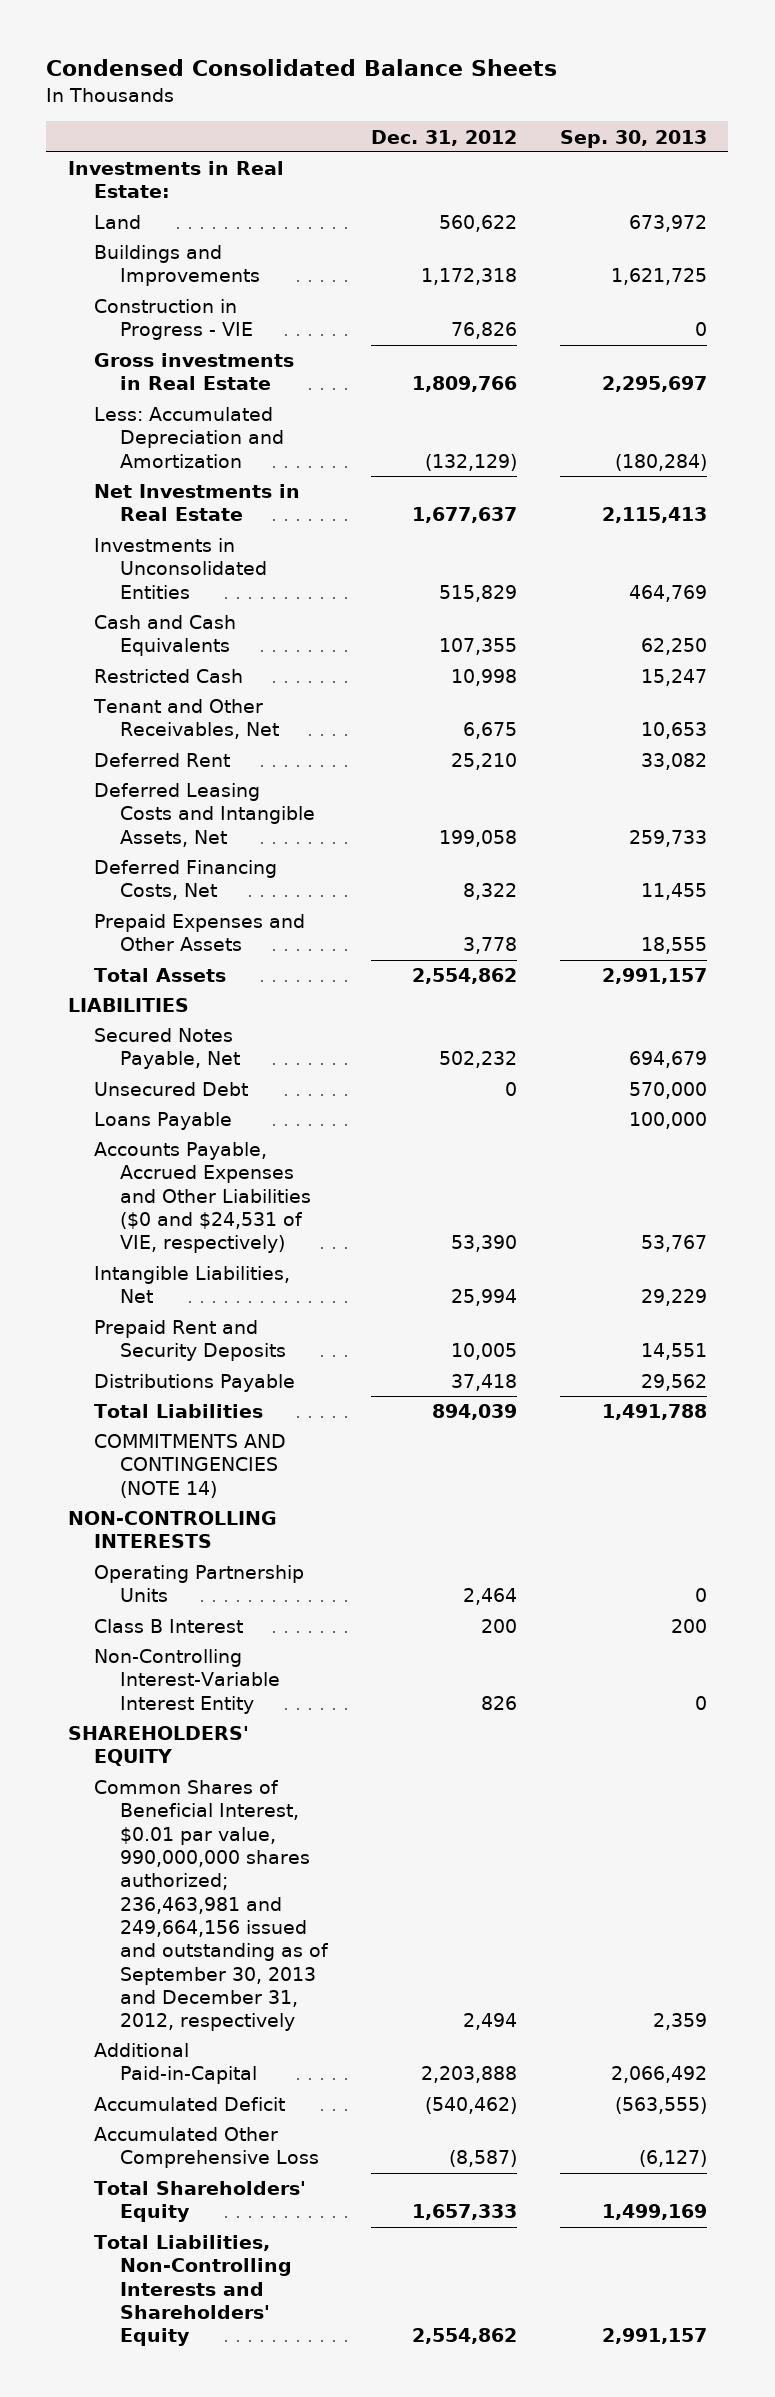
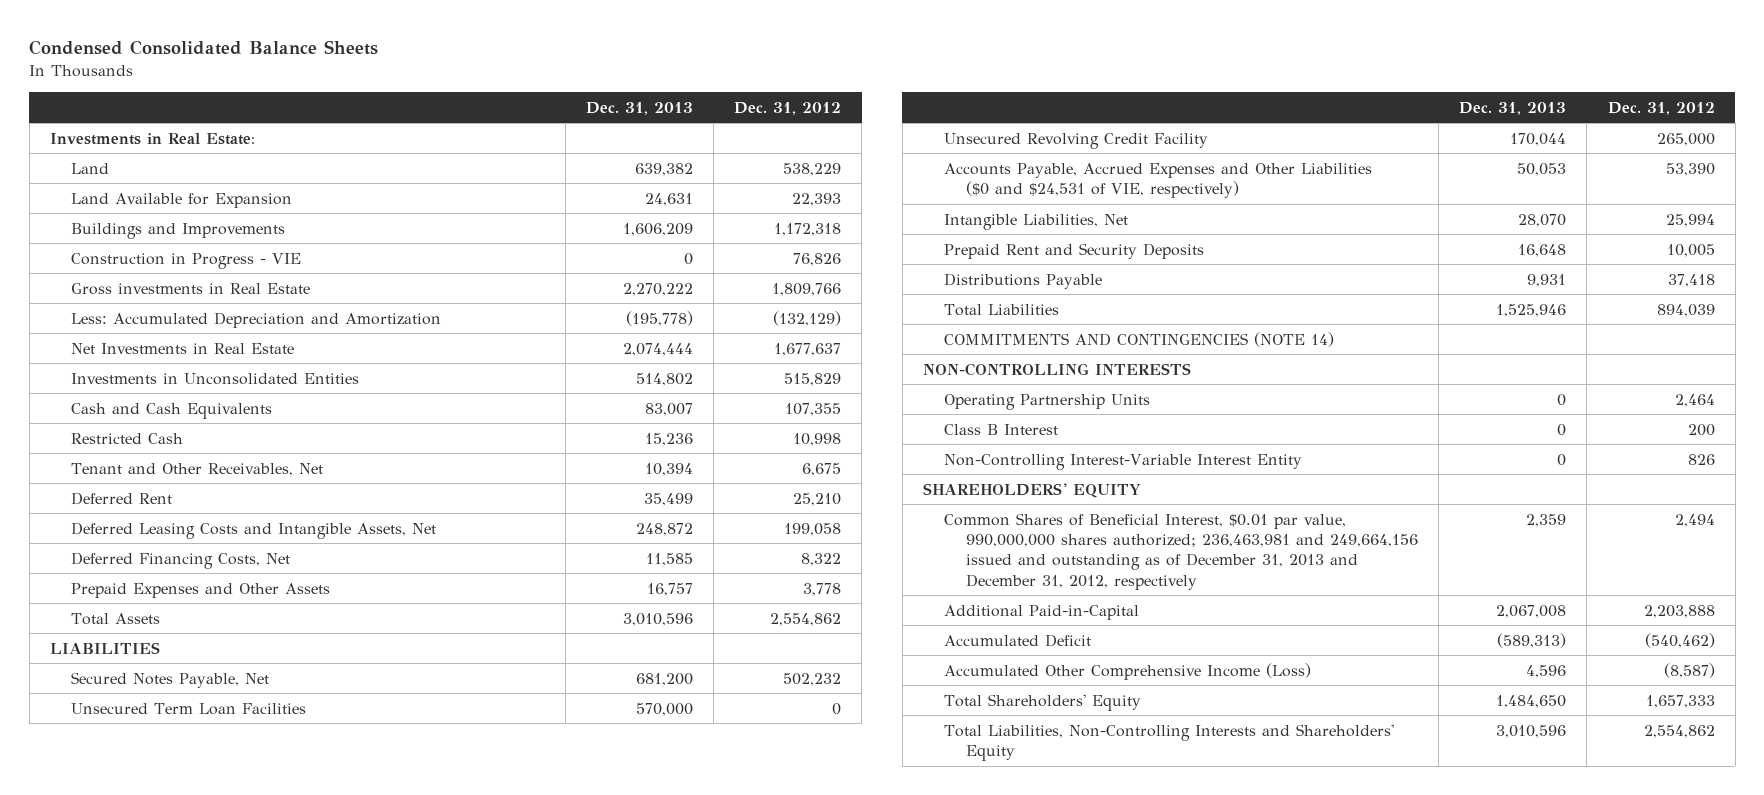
[559,129,707,148] Sep. 30, 2013 -> none
none -> [585,101,693,115] Dec. 31, 2013
[438,215,517,233] 560,622 -> [783,162,842,176] 538,229
none -> [71,192,293,208] Land Available for Expansion
[93,1112,232,1131] Loans Payable -> none
none -> [71,702,307,715] Unsecured Term Loan Facilities
[93,1082,248,1097] Unsecured Debt -> [944,132,1209,149] Unsecured Revolving Credit Facility
[504,1082,517,1097] 0 -> [1656,132,1715,146] 265,000
[93,1780,329,2032] Common Shares of Beneficial Interest, $0.01 par value, 990,000,000 shares authorized; 236,463,981 and 249,664,156 issued and outstanding as of September 30, 2013 and December 31, 2012, respectively -> [944,512,1418,590] Common Shares of Beneficial Interest, $0.01 par value, 990,000,000 shares authorized; 236,463,981 and 249,664,156 issued and outstanding as of December 31, 2013 and December 31, 2012, respectively
[93,2127,319,2169] Accumulated Other Comprehensive Loss -> [944,662,1312,680] Accumulated Other Comprehensive Income (Loss)

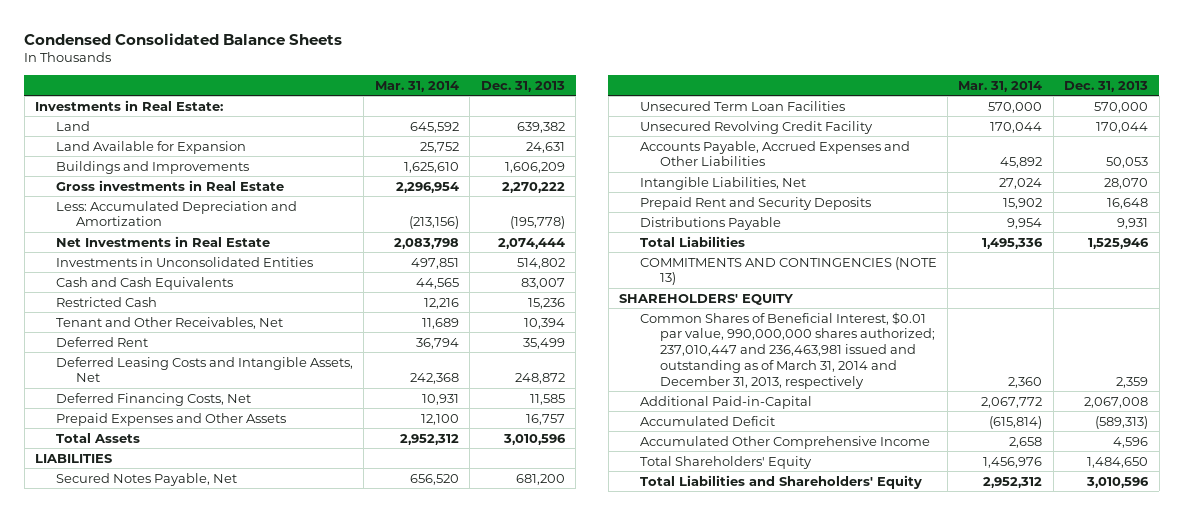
[734,101,842,115] Dec. 31, 2012 -> none
none -> [374,80,459,92] Mar. 31, 2014
[71,252,302,269] Construction in Progress - VIE -> none
[944,162,1373,199] Accounts Payable, Accrued Expenses and Other Liabilities ($0 and $24,531 of VIE, respectively) -> [639,140,910,167] Accounts Payable, Accrued Expenses and Other Liabilities
[923,362,1192,376] NON-CONTROLLING INTERESTS -> none
[944,393,1151,410] Operating Partnership Units -> none
[944,423,1059,435] Class B Interest -> none
[944,453,1303,470] Non-Controlling Interest-Variable Interest Entity -> none
[944,331,1335,347] COMMITMENTS AND CONTINGENCIES (NOTE 14) -> [639,256,937,286] COMMITMENTS AND CONTINGENCIES (NOTE 13)
[944,512,1418,590] Common Shares of Beneficial Interest, $0.01 par value, 990,000,000 shares authorized; 236,463,981 and 249,664,156 issued and outstanding as of December 31, 2013 and December 31, 2012, respectively -> [639,311,935,389] Common Shares of Beneficial Interest, $0.01 par value, 990,000,000 shares authorized; 237,010,447 and 236,463,981 issued and outstanding as of March 31, 2014 and December 31, 2013, respectively
[944,662,1312,680] Accumulated Other Comprehensive Income (Loss) -> [639,435,930,449] Accumulated Other Comprehensive Income
[944,723,1395,762] Total Liabilities, Non-Controlling Interests and Shareholders' Equity -> [639,474,922,489] Total Liabilities and Shareholders' Equity

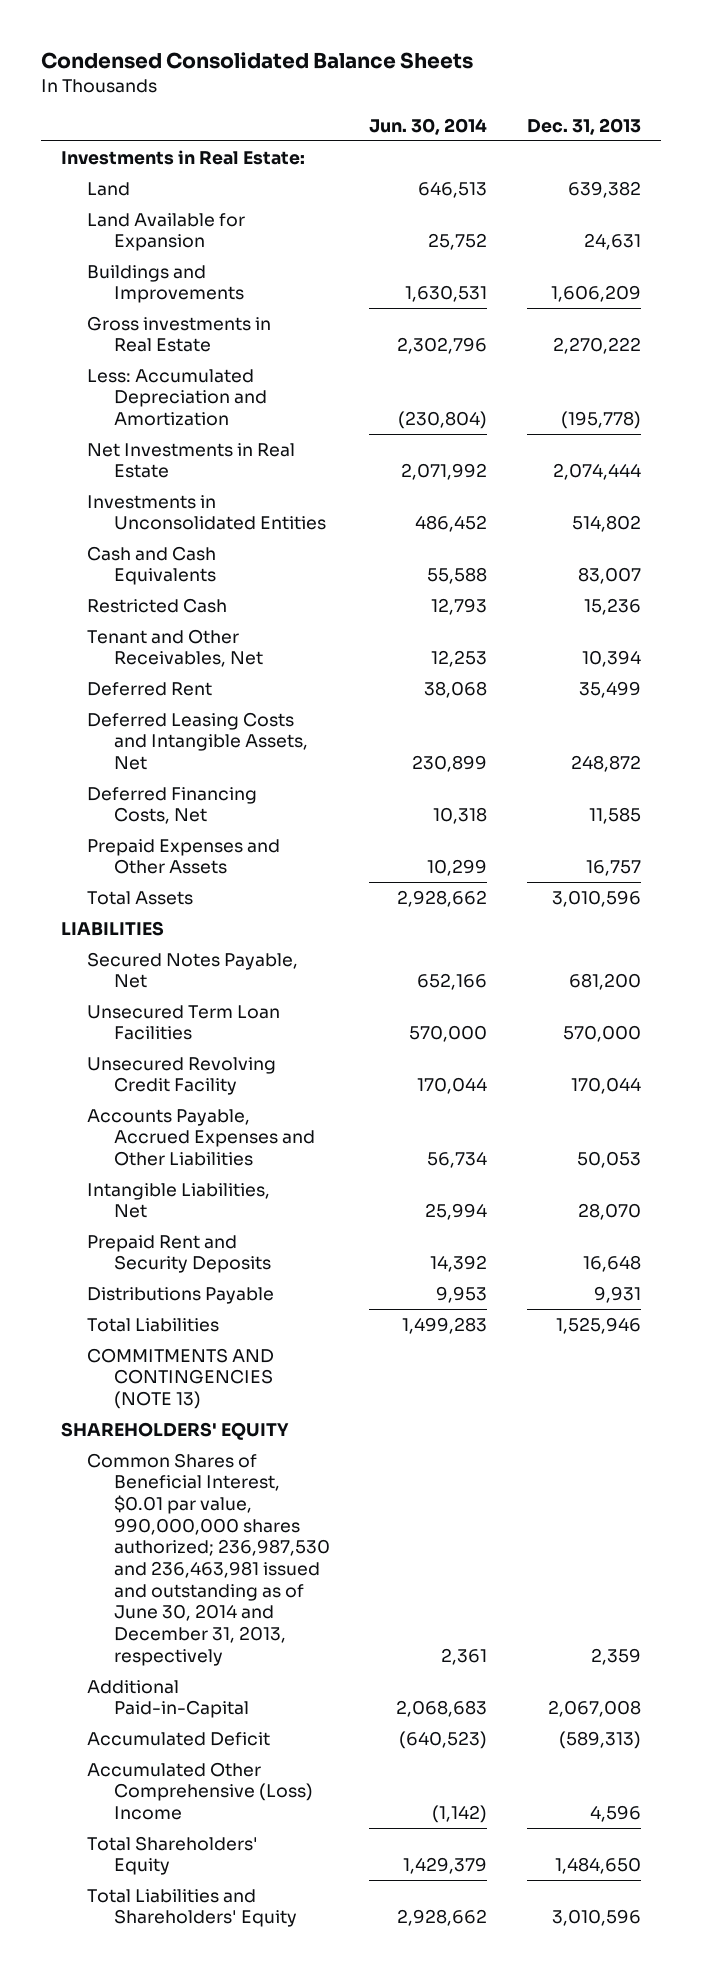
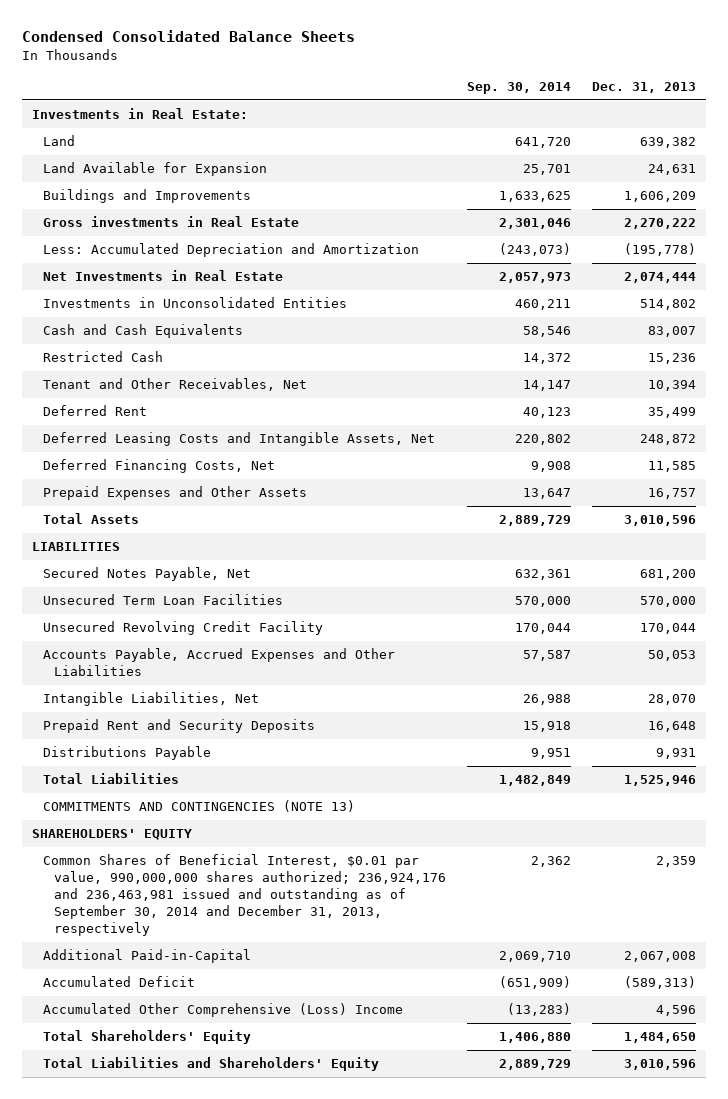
[369,117,488,135] Jun. 30, 2014 -> none
none -> [466,82,571,95] Sep. 30, 2014
[87,1452,330,1666] Common Shares of Beneficial Interest, $0.01 par value, 990,000,000 shares authorized; 236,987,530 and 236,463,981 issued and outstanding as of June 30, 2014 and December 31, 2013, respectively -> [43,854,446,937] Common Shares of Beneficial Interest, $0.01 par value, 990,000,000 shares authorized; 236,924,176 and 236,463,981 issued and outstanding as of September 30, 2014 and December 31, 2013, respectively

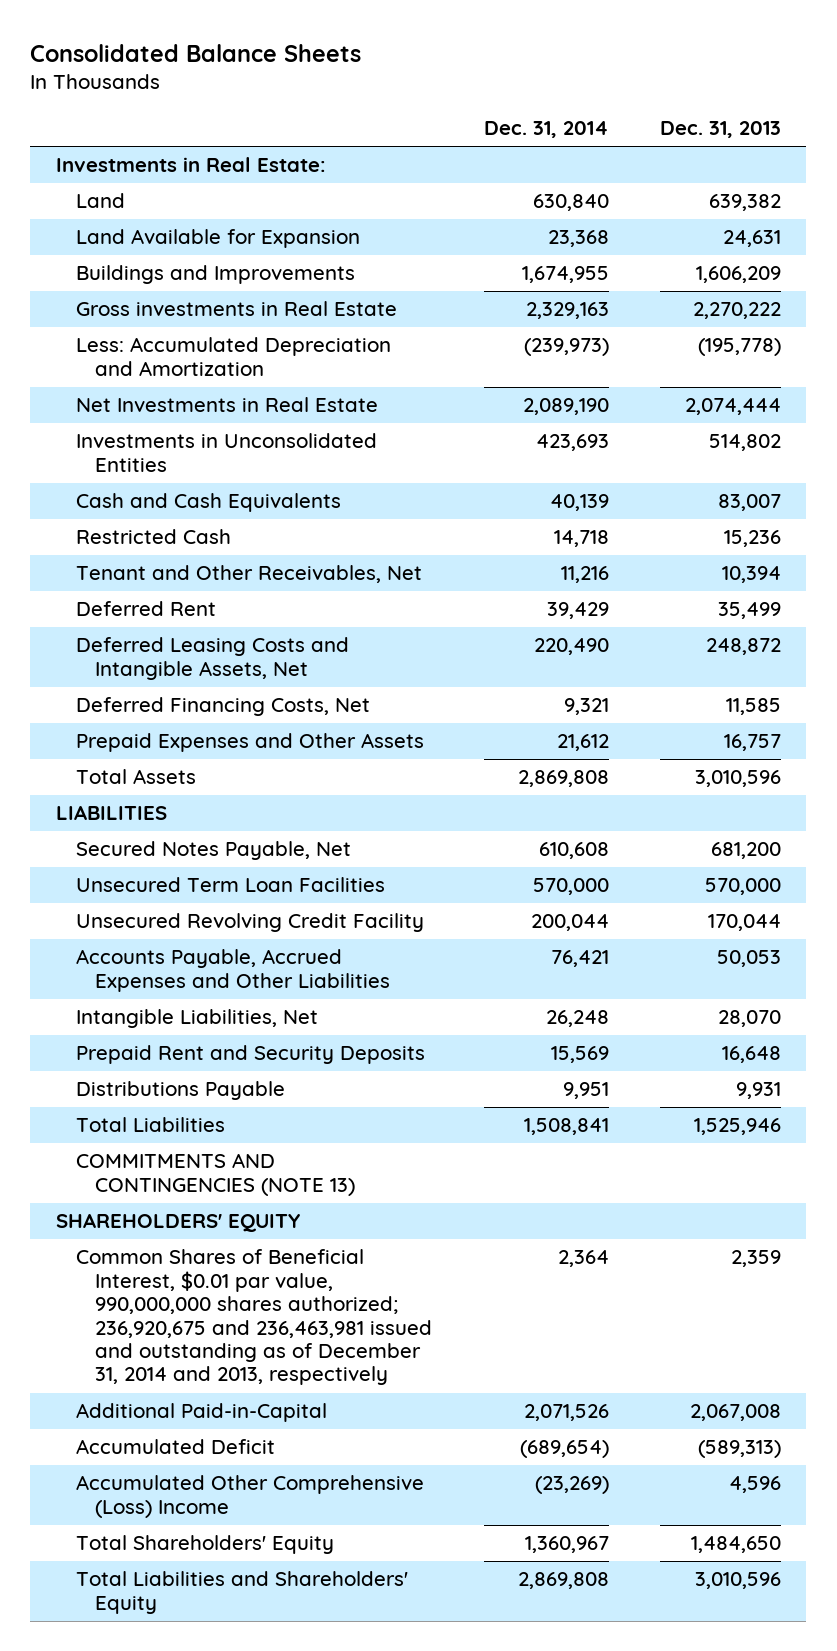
[21,30,355,43] Condensed Consolidated Balance Sheets -> [30,43,362,62] Consolidated Balance Sheets
[466,82,571,95] Sep. 30, 2014 -> none
none -> [483,121,609,139] Dec. 31, 2014
[43,854,446,937] Common Shares of Beneficial Interest, $0.01 par value, 990,000,000 shares authorized; 236,924,176 and 236,463,981 issued and outstanding as of September 30, 2014 and December 31, 2013, respectively -> [75,1249,433,1386] Common Shares of Beneficial Interest, $0.01 par value, 990,000,000 shares authorized; 236,920,675 and 236,463,981 issued and outstanding as of December 31, 2014 and 2013, respectively

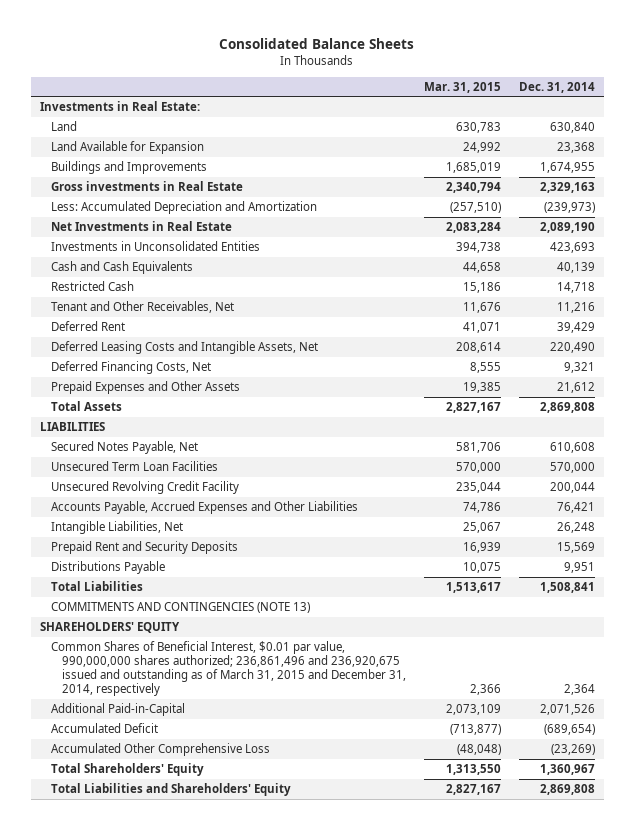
[659,121,781,139] Dec. 31, 2013 -> none
none -> [423,81,501,93] Mar. 31, 2015
[75,1249,433,1386] Common Shares of Beneficial Interest, $0.01 par value, 990,000,000 shares authorized; 236,920,675 and 236,463,981 issued and outstanding as of December 31, 2014 and 2013, respectively -> [50,641,406,697] Common Shares of Beneficial Interest, $0.01 par value, 990,000,000 shares authorized; 236,861,496 and 236,920,675 issued and outstanding as of March 31, 2015 and December 31, 2014, respectively
[75,1475,424,1518] Accumulated Other Comprehensive (Loss) Income -> [50,743,270,757] Accumulated Other Comprehensive Loss

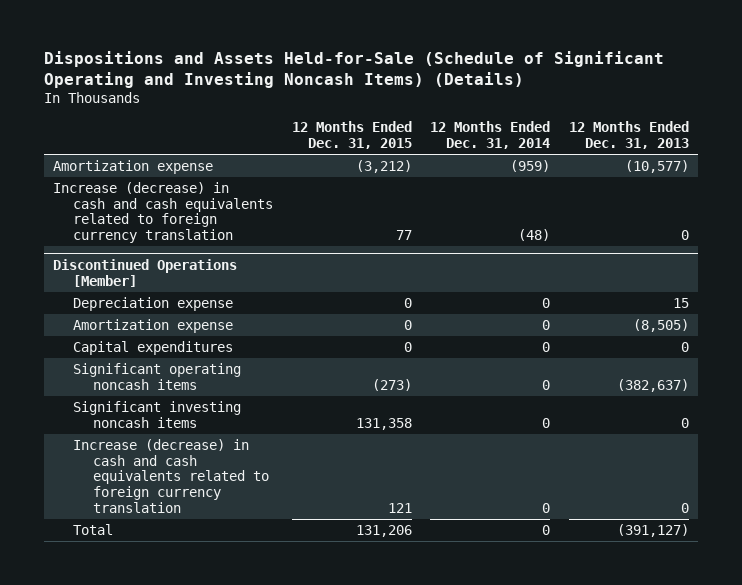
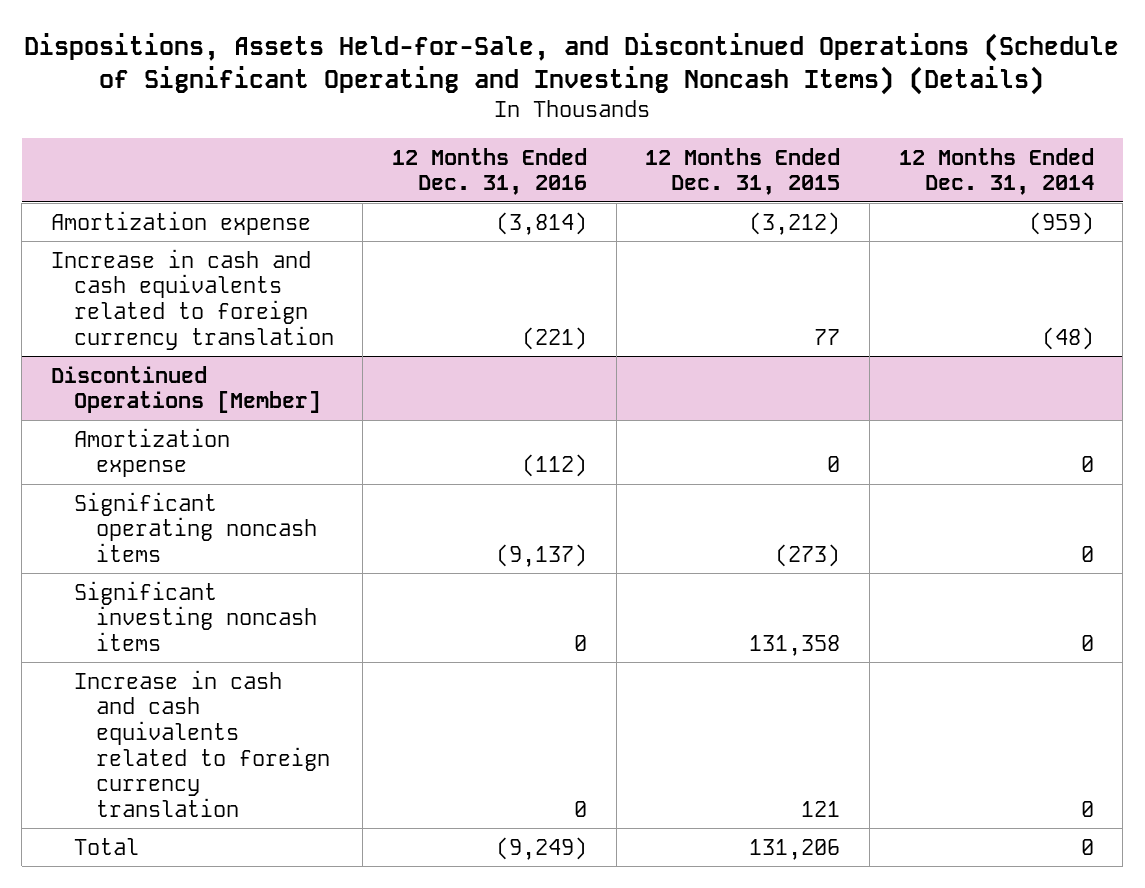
[43,51,664,89] Dispositions and Assets Held-for-Sale (Schedule of Significant Operating and Investing Noncash Items) (Details) -> [24,32,1120,96] Dispositions, Assets Held-for-Sale, and Discontinued Operations (Schedule of Significant Operating and Investing Noncash Items) (Details)
[568,121,689,149] 12 Months Ended Dec. 31, 2013 -> none
none -> [391,147,587,196] 12 Months Ended Dec. 31, 2016
[53,182,273,244] Increase (decrease) in cash and cash equivalents related to foreign currency translation -> [50,248,334,350] Increase in cash and cash equivalents related to foreign currency translation
[72,297,233,312] Depreciation expense -> none
[72,341,233,356] Capital expenditures -> none
[72,439,269,513] Increase (decrease) in cash and cash equivalents related to foreign currency translation -> [73,669,331,817] Increase in cash and cash equivalents related to foreign currency translation

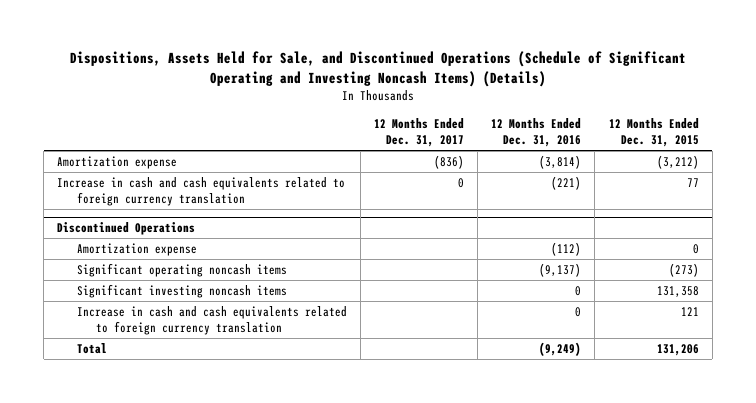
[24,32,1120,96] Dispositions, Assets Held-for-Sale, and Discontinued Operations (Schedule of Significant Operating and Investing Noncash Items) (Details) -> [69,51,686,88] Dispositions, Assets Held for Sale, and Discontinued Operations (Schedule of Significant Operating and Investing Noncash Items) (Details)
[898,147,1094,196] 12 Months Ended Dec. 31, 2014 -> none
none -> [374,117,465,147] 12 Months Ended Dec. 31, 2017
[50,365,321,414] Discontinued Operations [Member] -> [57,222,196,236] Discontinued Operations

